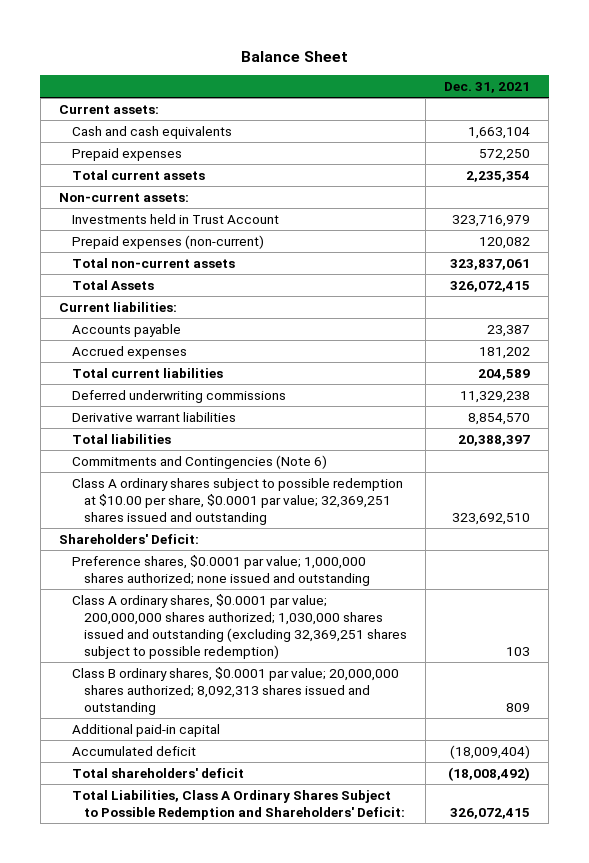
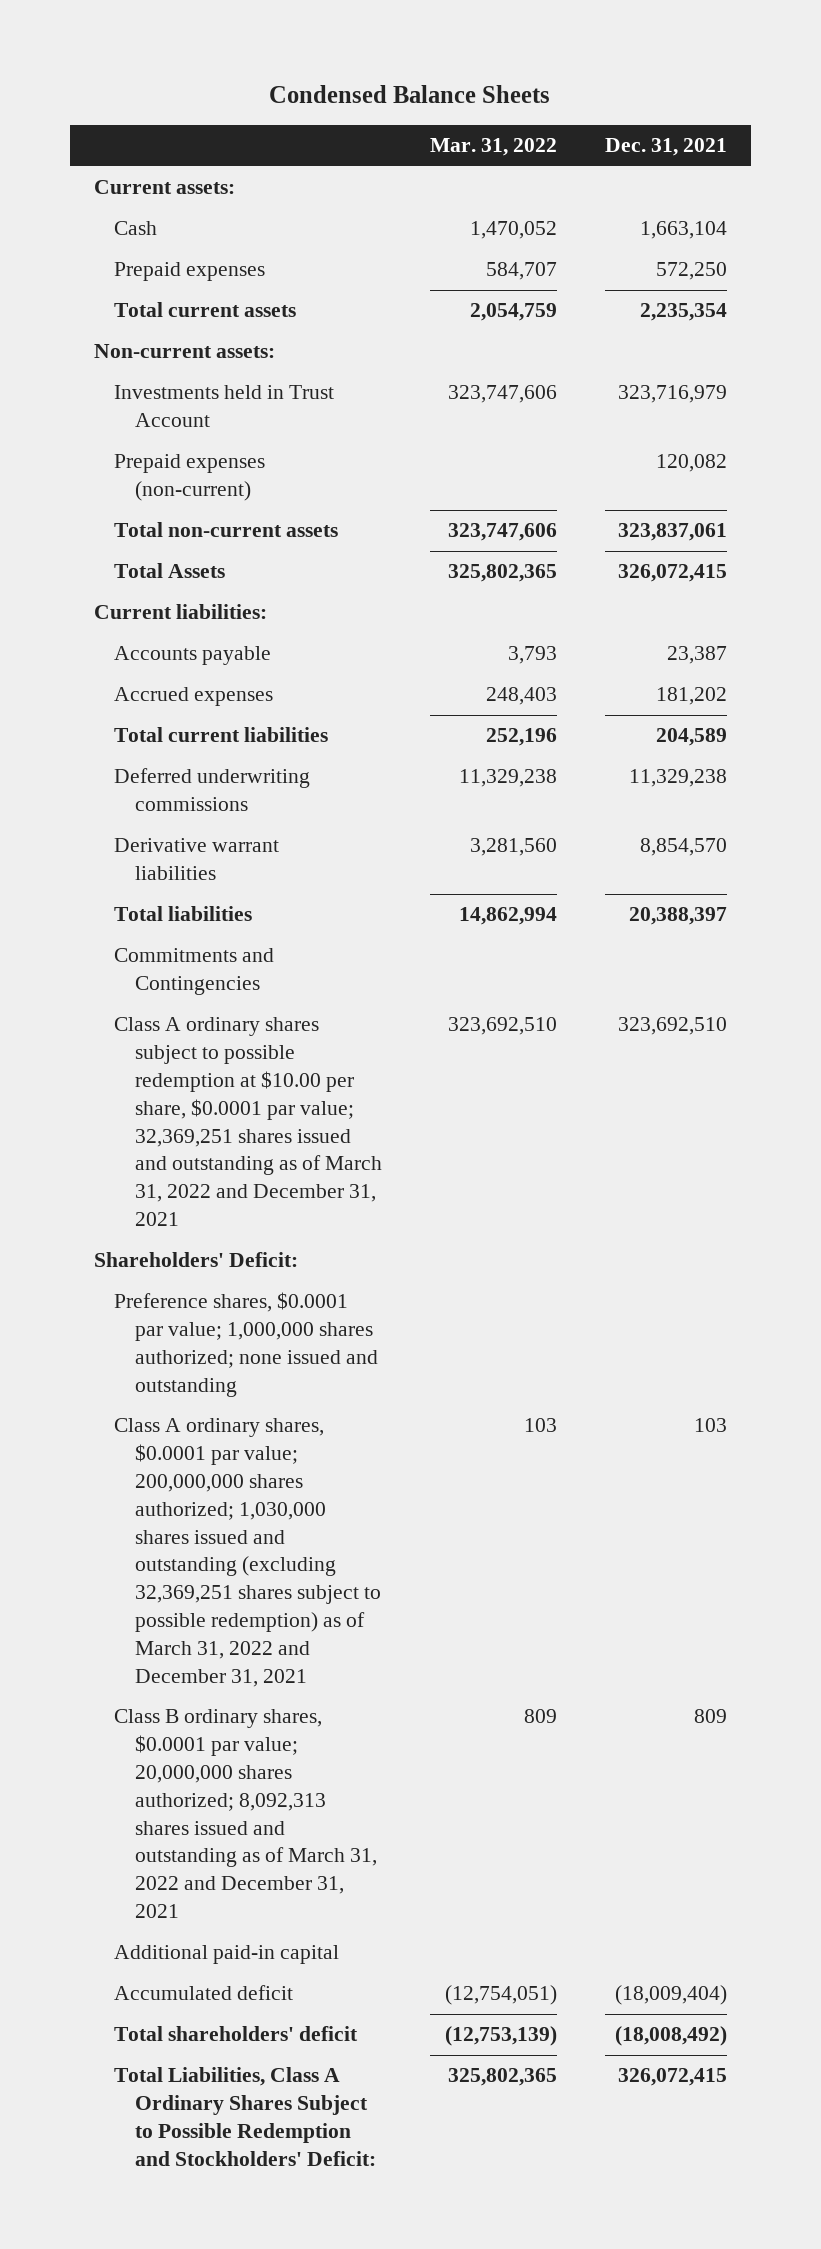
[240,50,348,62] Balance Sheet -> [269,85,551,104] Condensed Balance Sheets
none -> [429,138,557,157] Mar. 31, 2022
[71,125,232,139] Cash and cash equivalents -> [114,221,158,236] Cash
[71,454,327,469] Commitments and Contingencies (Note 6) -> [114,948,275,996] Commitments and Contingencies
[71,477,403,526] Class A ordinary shares subject to possible redemption at $10.00 per share, $0.0001 par value; 32,369,251 shares issued and outstanding -> [114,1017,382,1227] Class A ordinary shares subject to possible redemption at $10.00 per share, $0.0001 par value; 32,369,251 shares issued and outstanding as of March 31, 2022 and December 31, 2021
[71,593,408,660] Class A ordinary shares, $0.0001 par value; 200,000,000 shares authorized; 1,030,000 shares issued and outstanding (excluding 32,369,251 shares subject to possible redemption) -> [114,1418,381,1687] Class A ordinary shares, $0.0001 par value; 200,000,000 shares authorized; 1,030,000 shares issued and outstanding (excluding 32,369,251 shares subject to possible redemption) as of March 31, 2022 and December 31, 2021
[71,666,399,716] Class B ordinary shares, $0.0001 par value; 20,000,000 shares authorized; 8,092,313 shares issued and outstanding -> [114,1709,377,1919] Class B ordinary shares, $0.0001 par value; 20,000,000 shares authorized; 8,092,313 shares issued and outstanding as of March 31, 2022 and December 31, 2021
[71,789,406,821] Total Liabilities, Class A Ordinary Shares Subject to Possible Redemption and Shareholders' Deficit: -> [114,2067,376,2166] Total Liabilities, Class A Ordinary Shares Subject to Possible Redemption and Stockholders' Deficit:

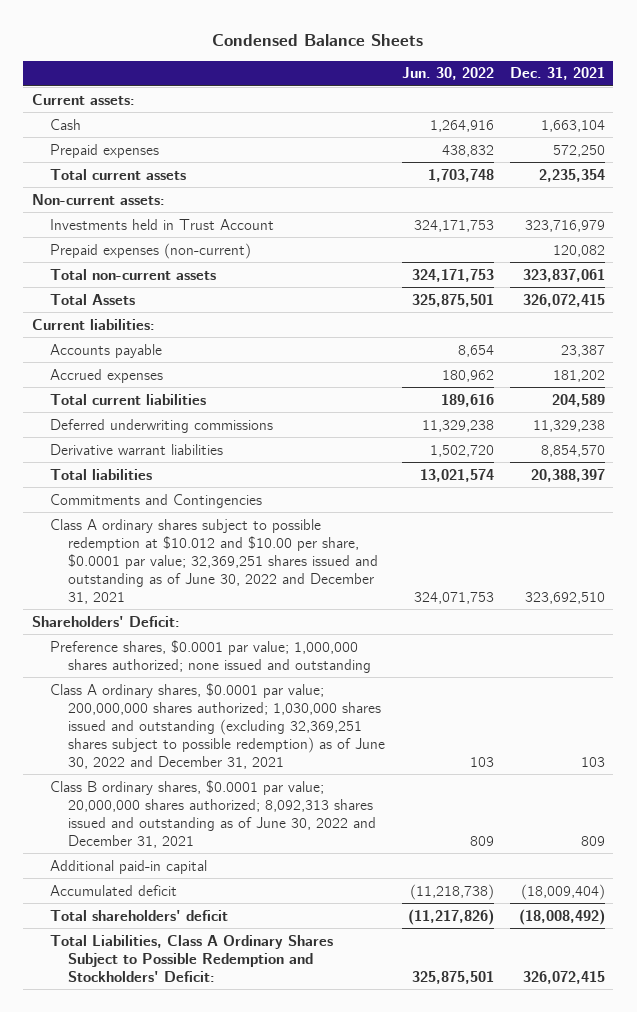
[429,138,557,157] Mar. 31, 2022 -> none
none -> [401,67,494,81] Jun. 30, 2022
[114,1017,382,1227] Class A ordinary shares subject to possible redemption at $10.00 per share, $0.0001 par value; 32,369,251 shares issued and outstanding as of March 31, 2022 and December 31, 2021 -> [49,518,379,604] Class A ordinary shares subject to possible redemption at $10.012 and $10.00 per share, $0.0001 par value; 32,369,251 shares issued and outstanding as of June 30, 2022 and December 31, 2021
[114,1418,381,1687] Class A ordinary shares, $0.0001 par value; 200,000,000 shares authorized; 1,030,000 shares issued and outstanding (excluding 32,369,251 shares subject to possible redemption) as of March 31, 2022 and December 31, 2021 -> [49,682,386,769] Class A ordinary shares, $0.0001 par value; 200,000,000 shares authorized; 1,030,000 shares issued and outstanding (excluding 32,369,251 shares subject to possible redemption) as of June 30, 2022 and December 31, 2021
[114,1709,377,1919] Class B ordinary shares, $0.0001 par value; 20,000,000 shares authorized; 8,092,313 shares issued and outstanding as of March 31, 2022 and December 31, 2021 -> [49,779,377,848] Class B ordinary shares, $0.0001 par value; 20,000,000 shares authorized; 8,092,313 shares issued and outstanding as of June 30, 2022 and December 31, 2021

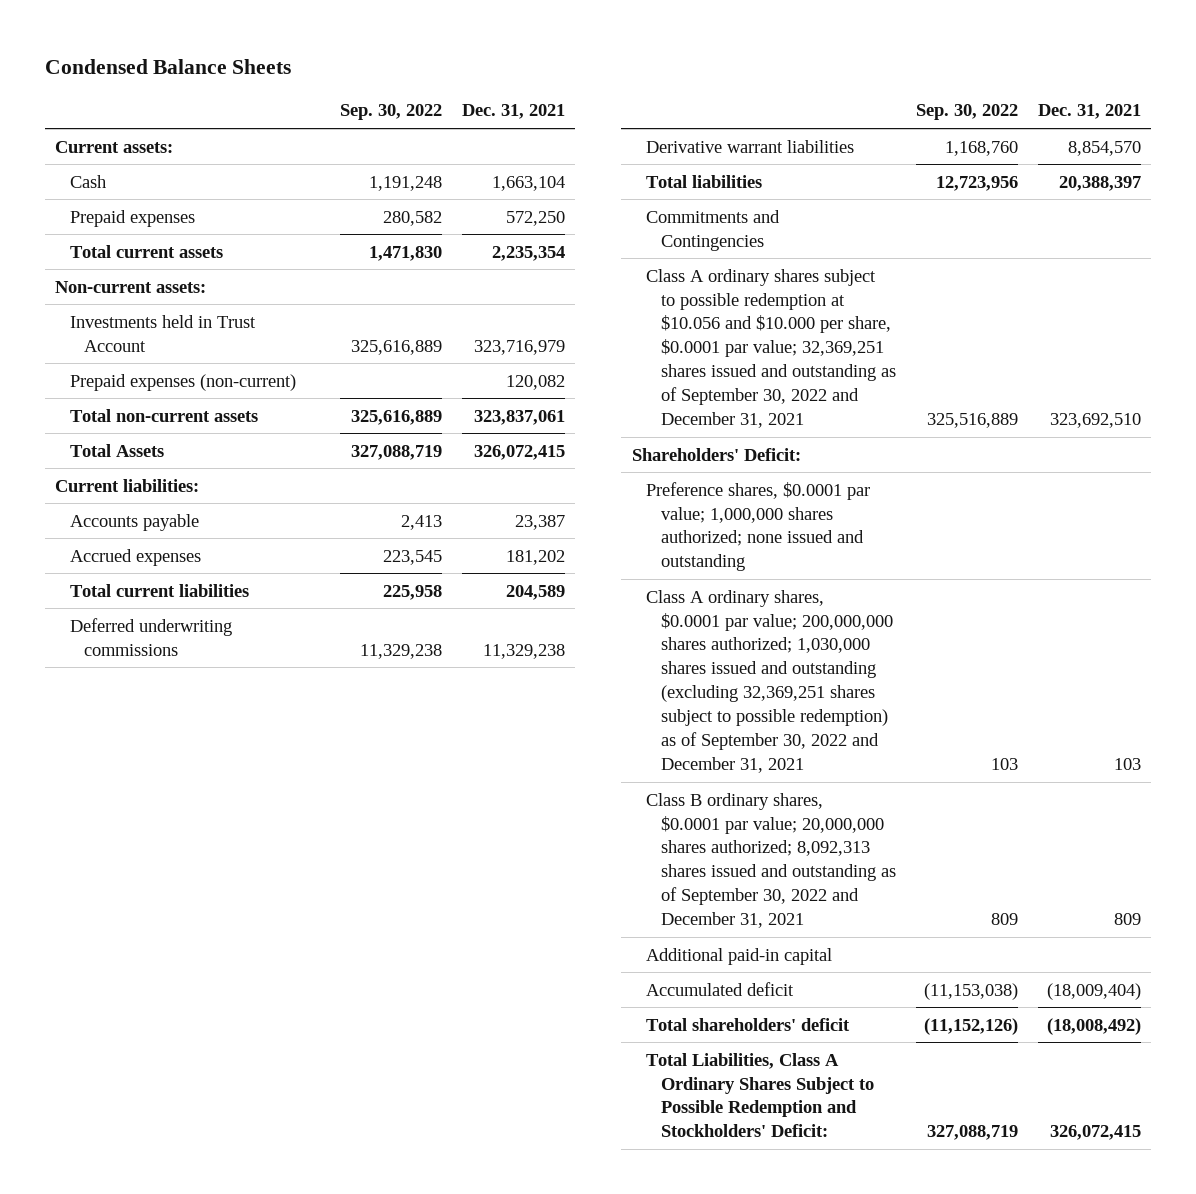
[401,67,494,81] Jun. 30, 2022 -> none
none -> [339,104,442,121] Sep. 30, 2022
[49,518,379,604] Class A ordinary shares subject to possible redemption at $10.012 and $10.00 per share, $0.0001 par value; 32,369,251 shares issued and outstanding as of June 30, 2022 and December 31, 2021 -> [646,268,896,429] Class A ordinary shares subject to possible redemption at $10.056 and $10.000 per share, $0.0001 par value; 32,369,251 shares issued and outstanding as of September 30, 2022 and December 31, 2021
[49,682,386,769] Class A ordinary shares, $0.0001 par value; 200,000,000 shares authorized; 1,030,000 shares issued and outstanding (excluding 32,369,251 shares subject to possible redemption) as of June 30, 2022 and December 31, 2021 -> [646,589,893,773] Class A ordinary shares, $0.0001 par value; 200,000,000 shares authorized; 1,030,000 shares issued and outstanding (excluding 32,369,251 shares subject to possible redemption) as of September 30, 2022 and December 31, 2021
[49,779,377,848] Class B ordinary shares, $0.0001 par value; 20,000,000 shares authorized; 8,092,313 shares issued and outstanding as of June 30, 2022 and December 31, 2021 -> [646,792,896,929] Class B ordinary shares, $0.0001 par value; 20,000,000 shares authorized; 8,092,313 shares issued and outstanding as of September 30, 2022 and December 31, 2021

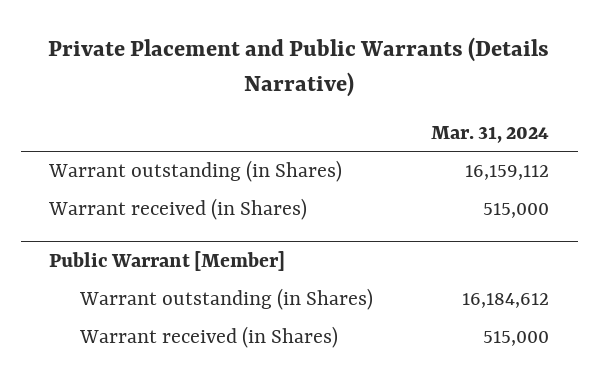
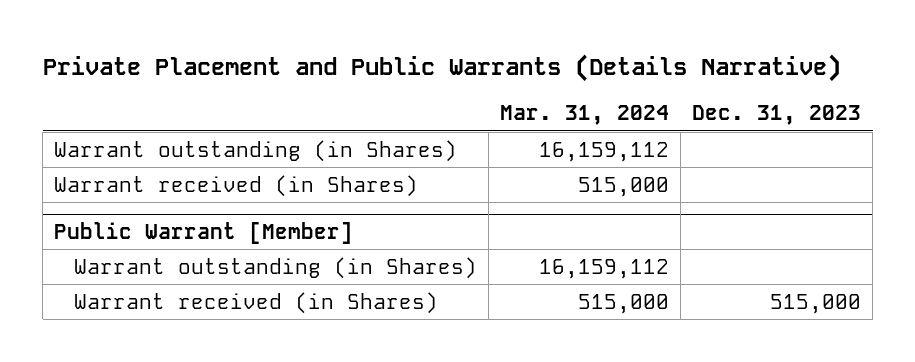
none -> [691,105,861,126] Dec. 31, 2023
[461,293,549,309] 16,184,612 -> [538,258,669,279] 16,159,112

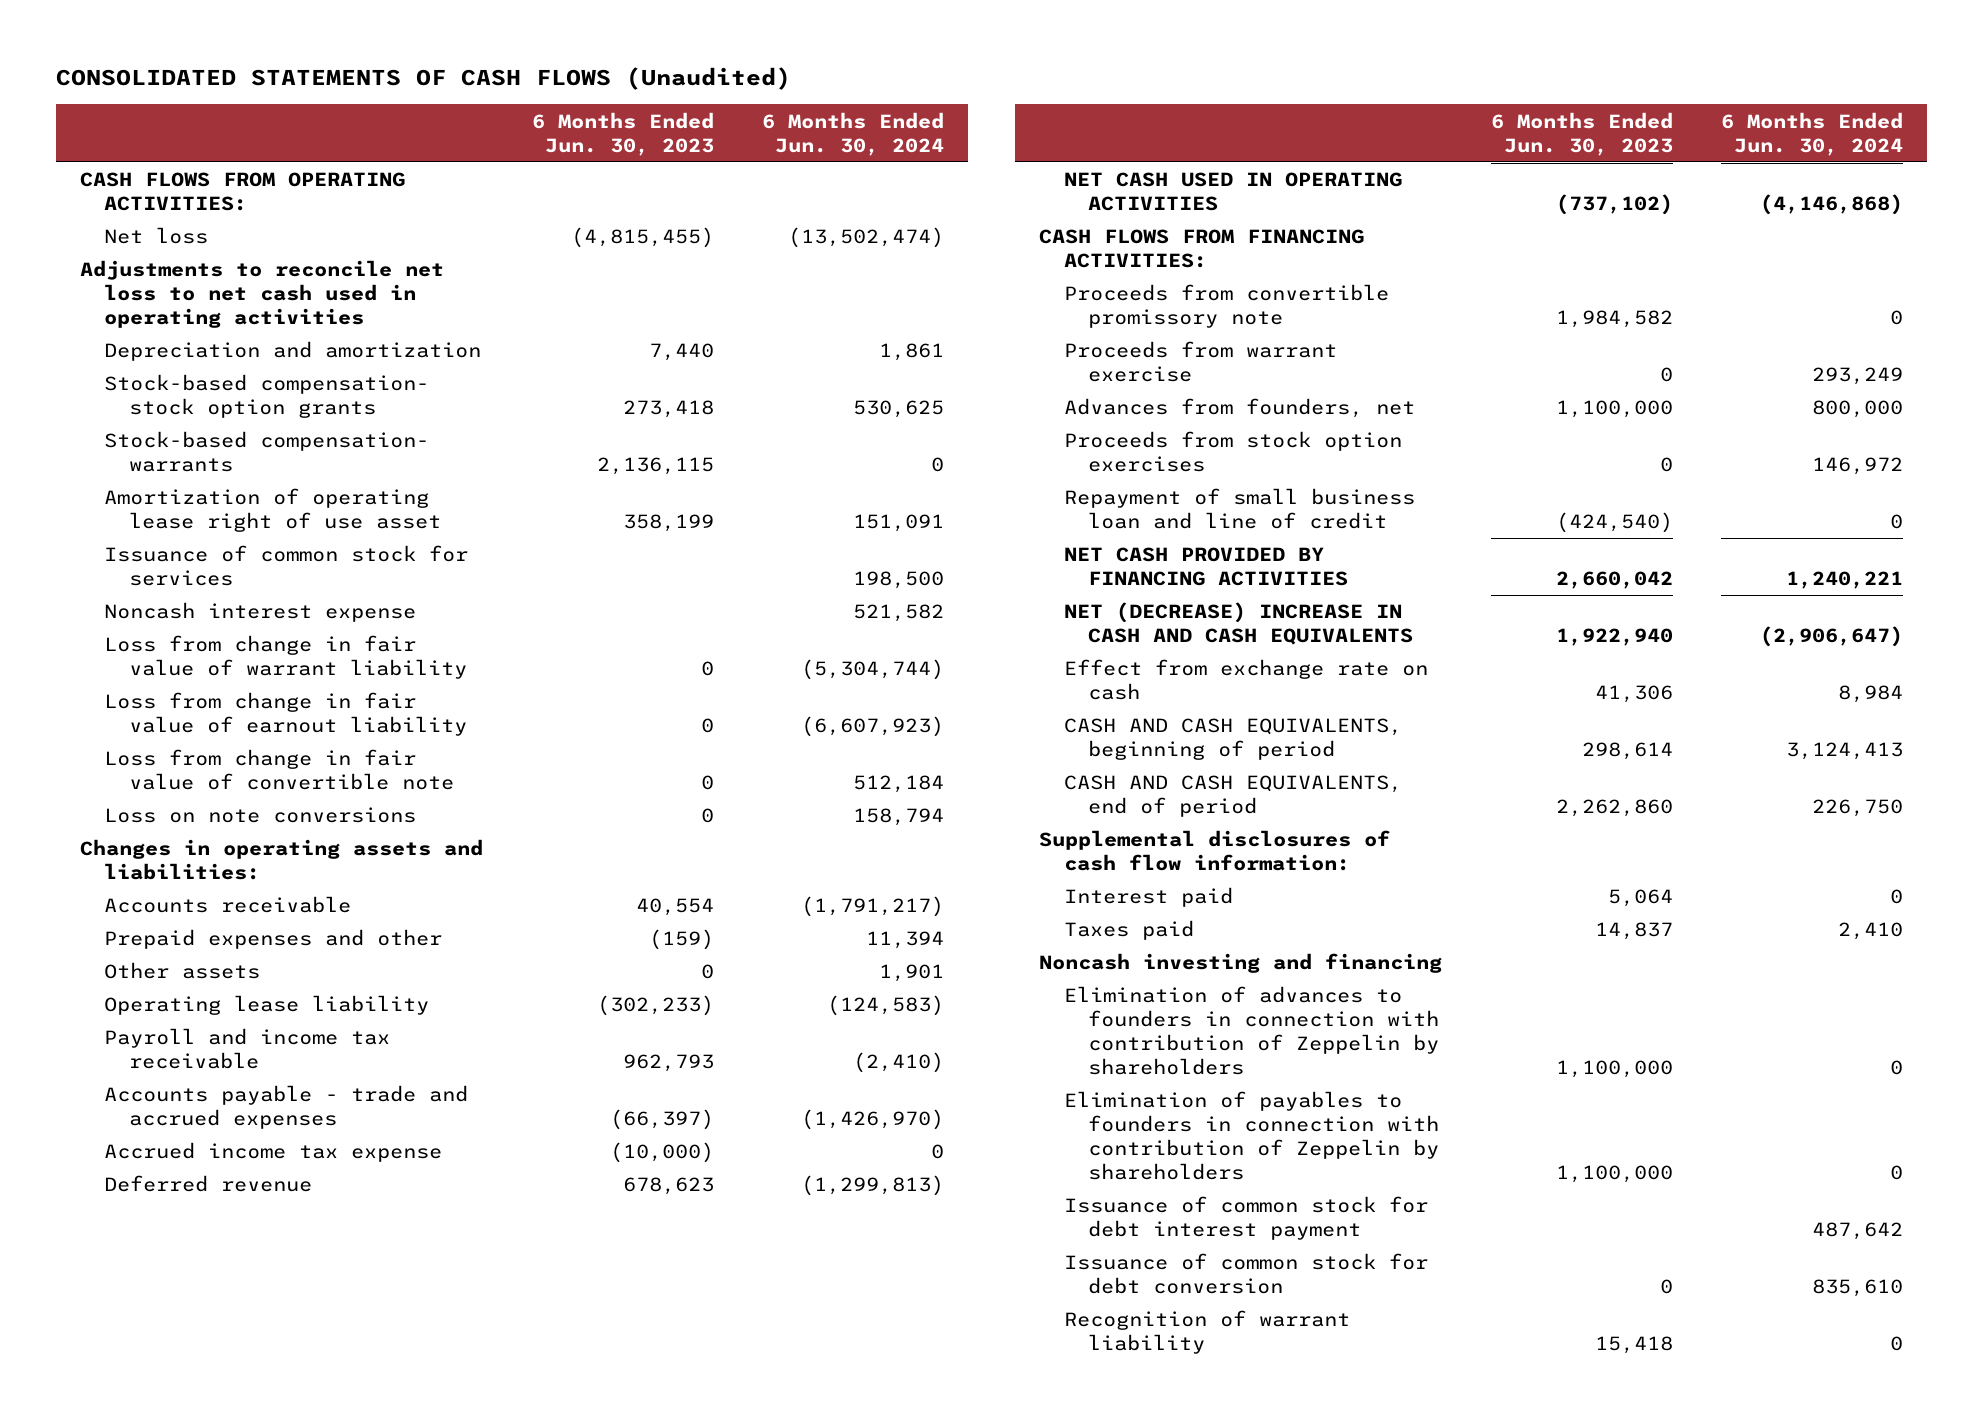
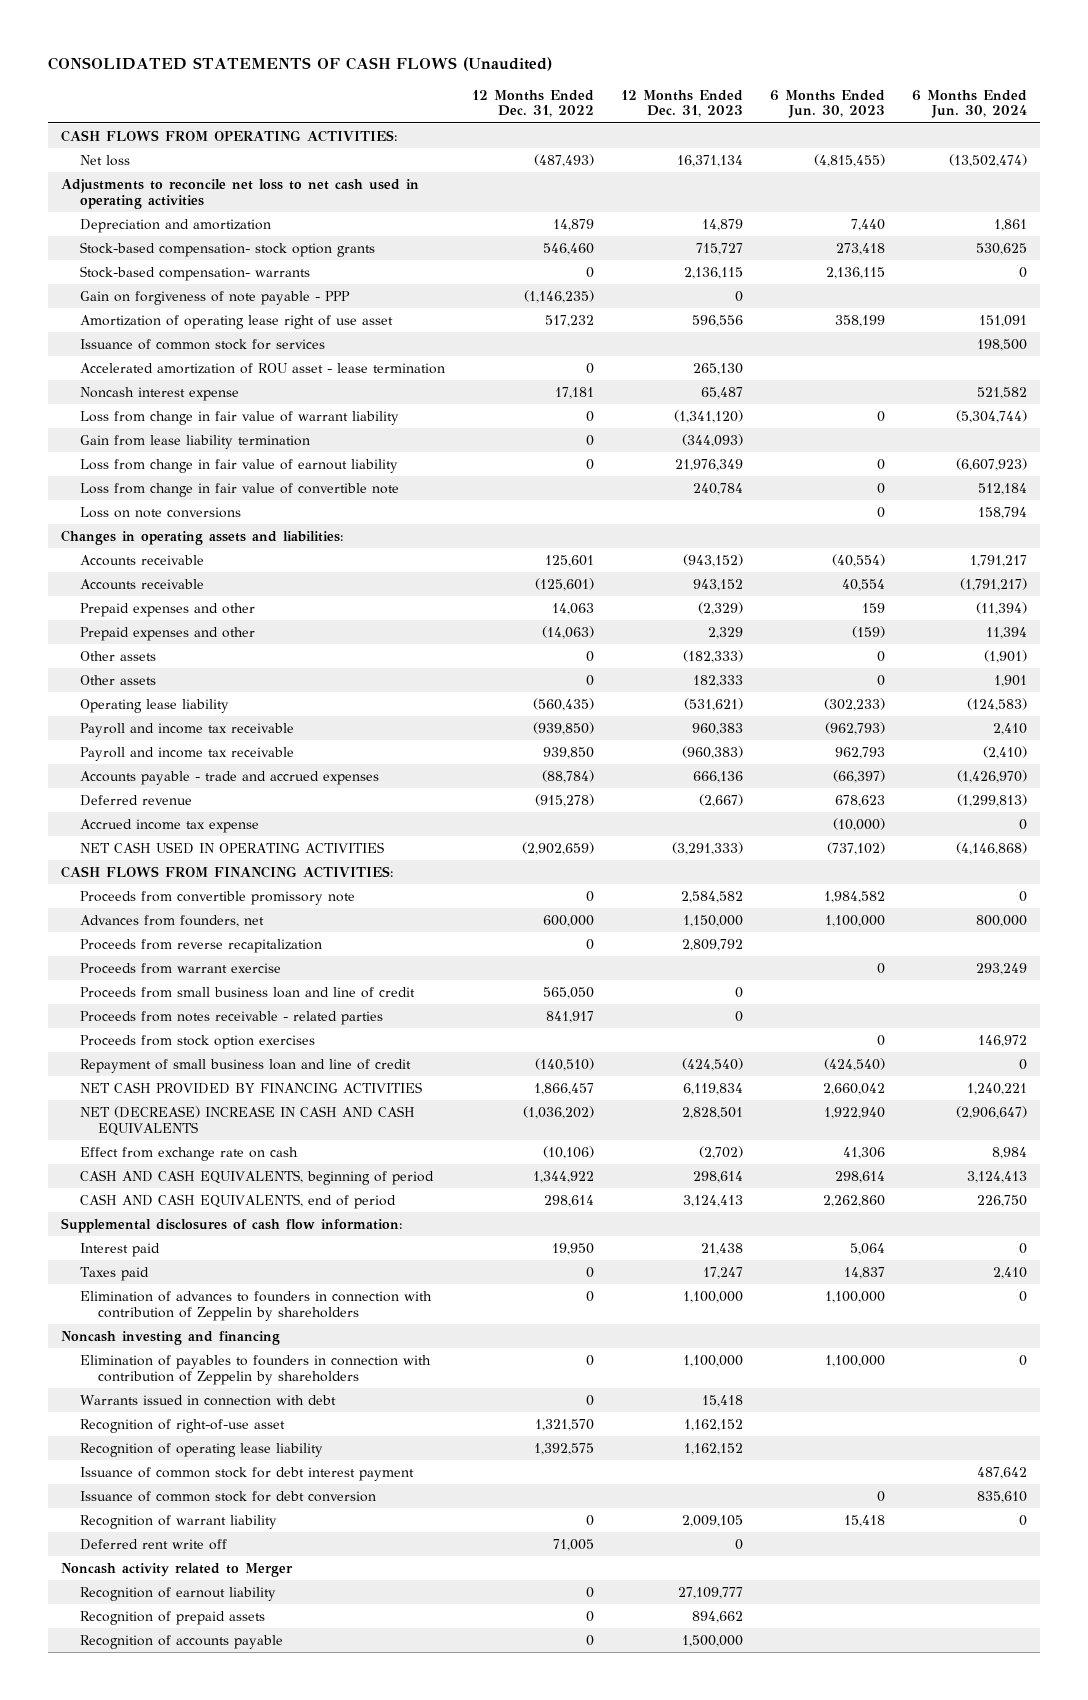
none -> [471,89,594,118] 12 Months Ended Dec. 31, 2022
none -> [620,89,743,118] 12 Months Ended Dec. 31, 2023
none -> [79,290,350,305] Gain on forgiveness of note payable - PPP
none -> [79,362,445,374] Accelerated amortization of ROU asset - lease termination
none -> [79,434,310,449] Gain from lease liability termination
none -> [79,554,204,566] Accounts receivable
none -> [79,602,255,617] Prepaid expenses and other
none -> [79,650,156,661] Other assets
none -> [79,722,294,737] Payroll and income tax receivable
[104,1142,443,1163] Accrued income tax expense -> [79,818,259,833] Accrued income tax expense
none -> [79,938,322,953] Proceeds from reverse recapitalization
[1063,341,1337,383] Proceeds from warrant exercise -> [79,962,281,974] Proceeds from warrant exercise
none -> [79,986,415,998] Proceeds from small business loan and line of credit
none -> [79,1010,383,1025] Proceeds from notes receivable - related parties
[1039,953,1443,974] Noncash investing and financing -> [61,1330,281,1345] Noncash investing and financing
none -> [79,1394,336,1406] Warrants issued in connection with debt
none -> [79,1418,285,1433] Recognition of right-of-use asset
none -> [79,1442,323,1457] Recognition of operating lease liability
none -> [79,1538,227,1550] Deferred rent write off
none -> [61,1562,294,1577] Noncash activity related to Merger
none -> [79,1586,276,1601] Recognition of earnout liability
none -> [79,1610,265,1625] Recognition of prepaid assets
none -> [79,1634,283,1649] Recognition of accounts payable

